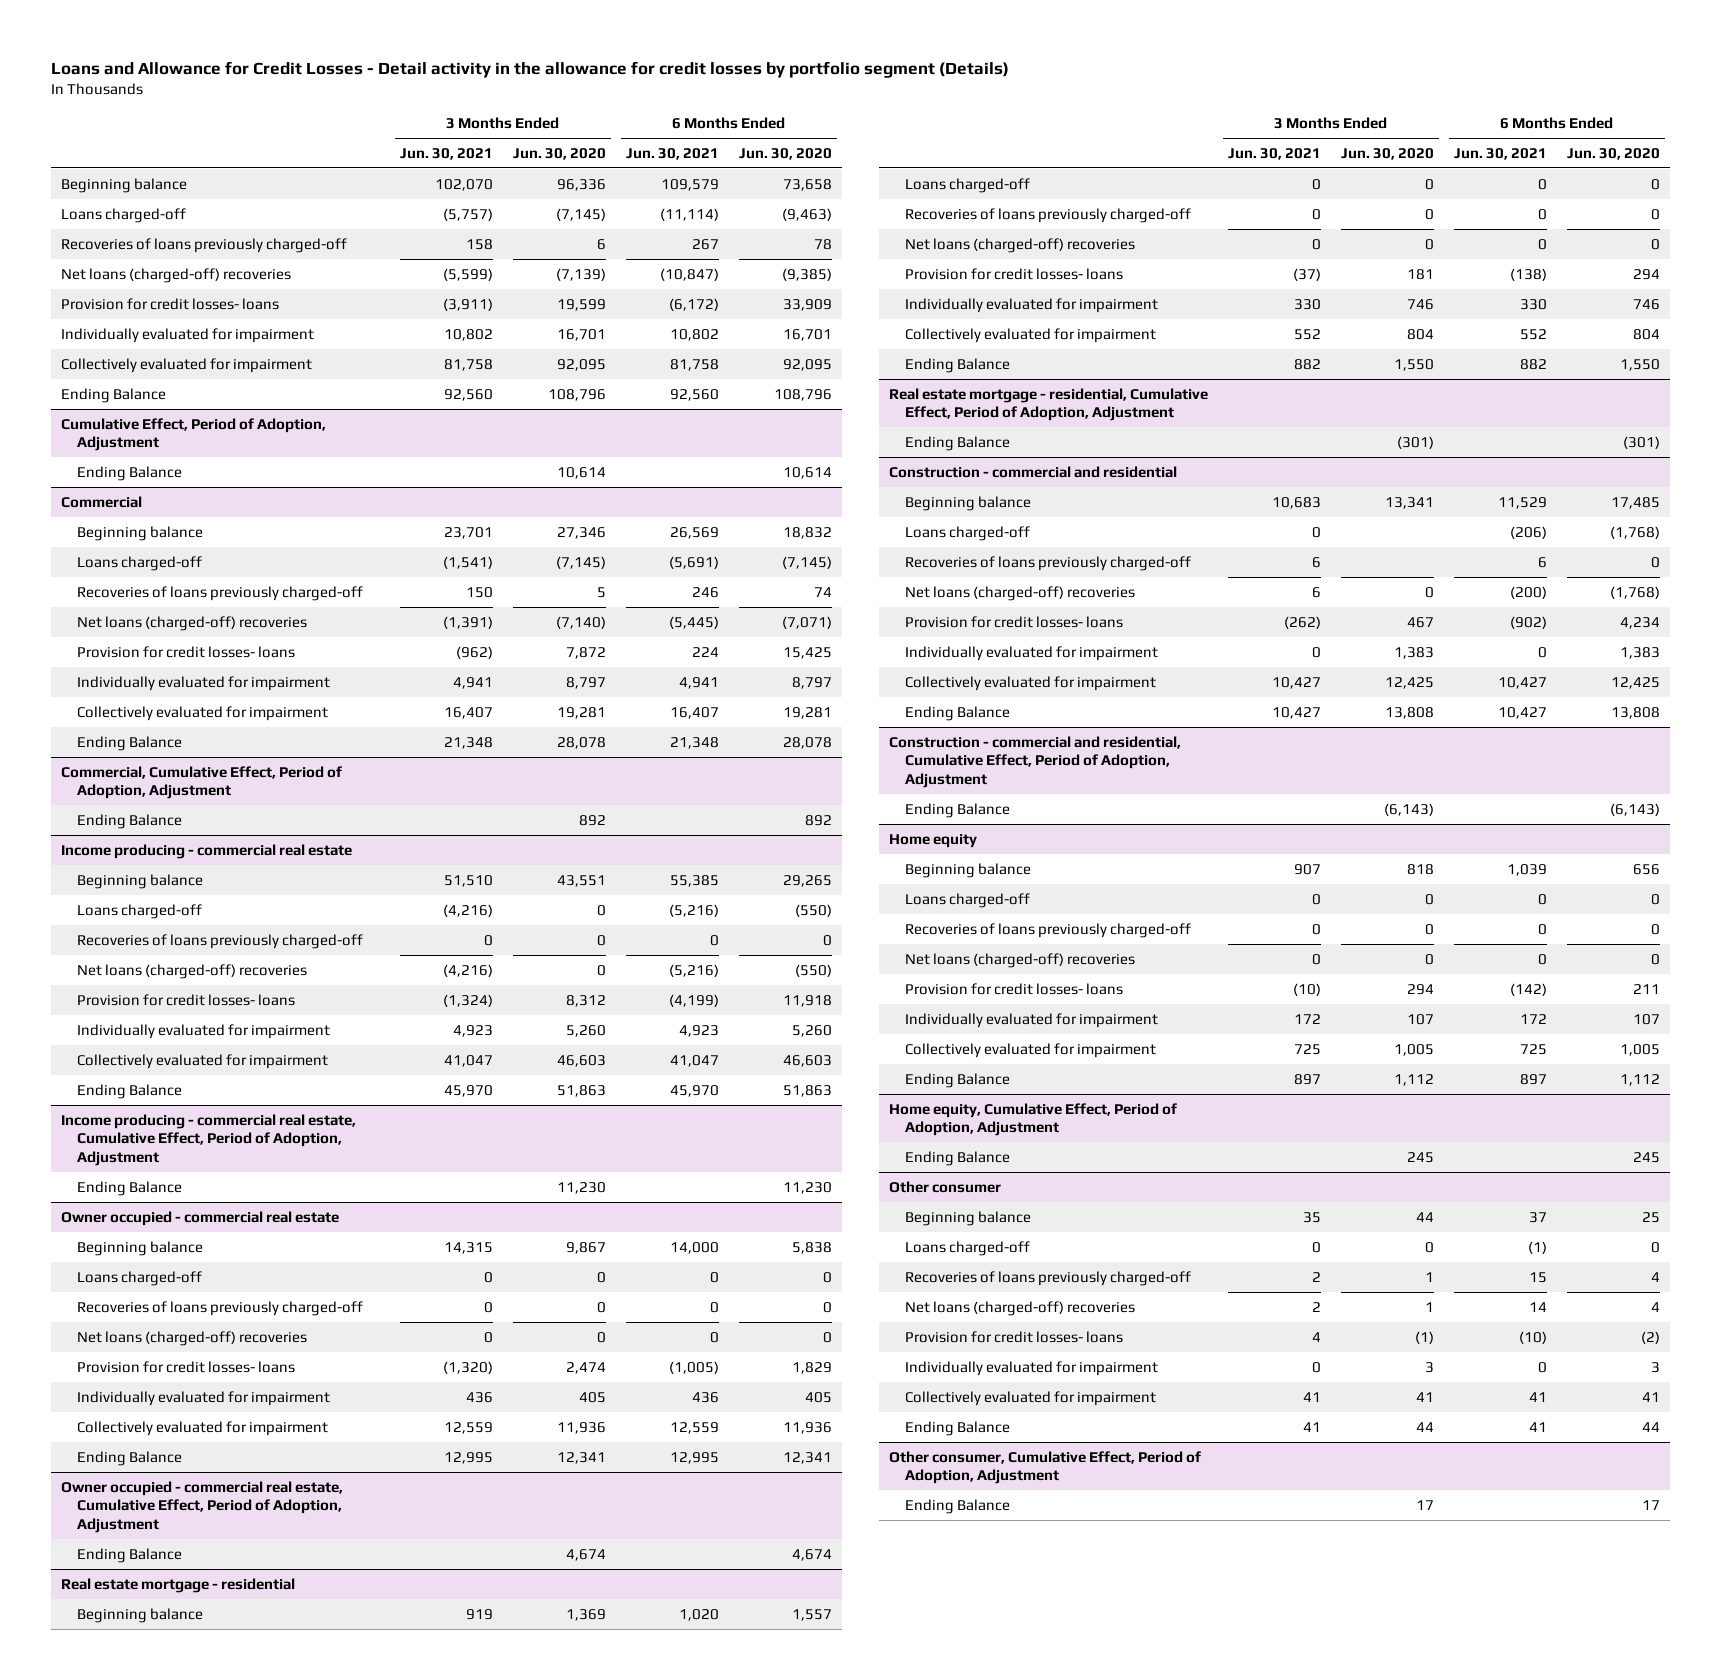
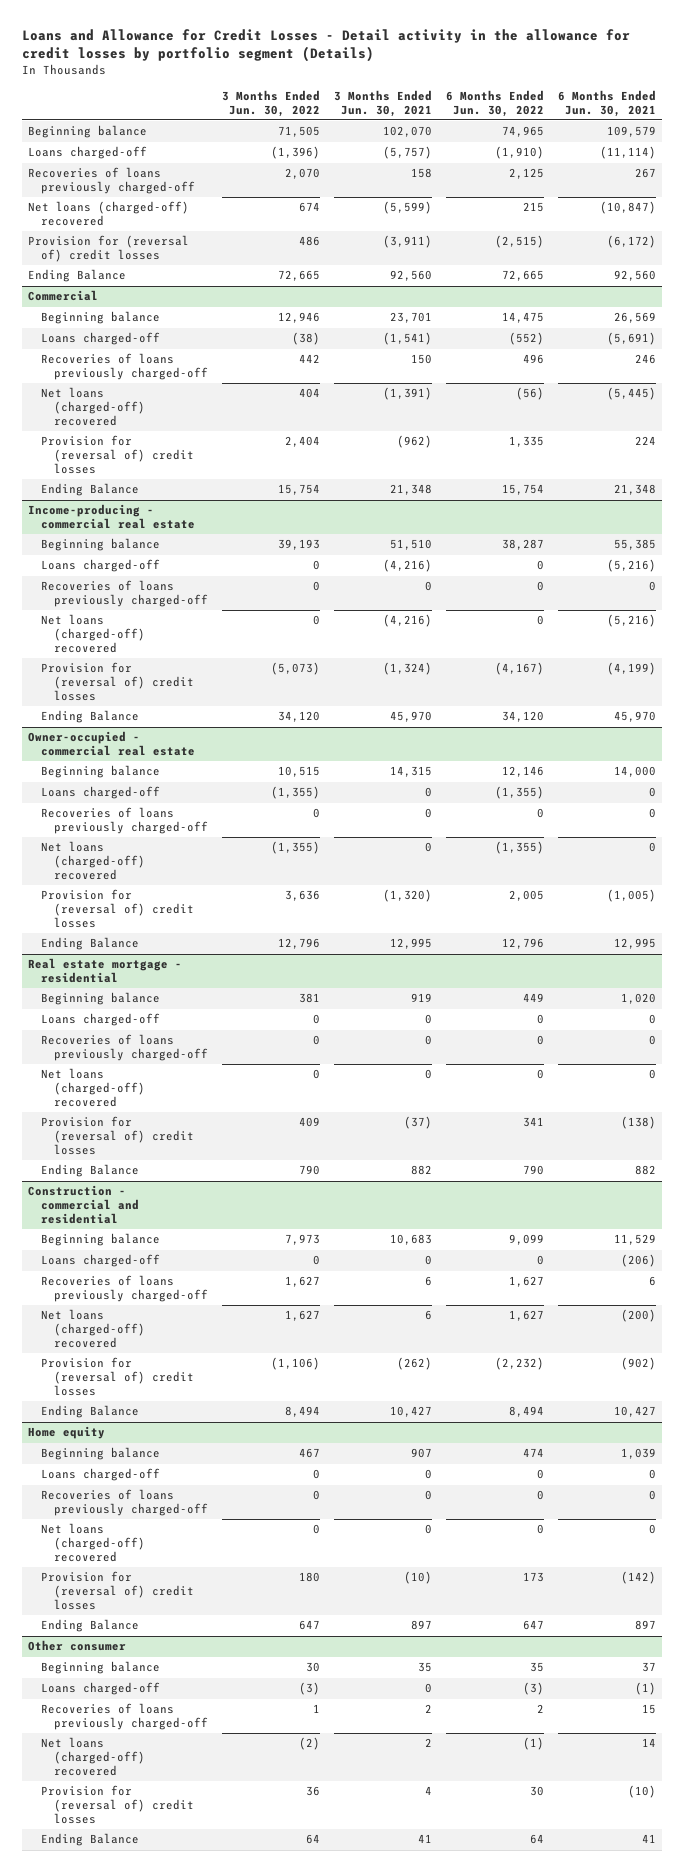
[512,147,606,160] Jun. 30, 2020 -> none
[738,147,832,160] Jun. 30, 2020 -> none
none -> [222,89,321,117] 3 Months Ended Jun. 30, 2022
none -> [445,89,544,117] 6 Months Ended Jun. 30, 2022
[60,327,314,343] Individually evaluated for impairment -> none
[60,357,312,373] Collectively evaluated for impairment -> none
[60,267,291,283] Net loans (charged-off) recoveries -> [28,201,190,227] Net loans (charged-off) recovered
[60,297,279,310] Provision for credit losses- loans -> [28,235,190,263] Provision for (reversal of) credit losses
[60,417,326,452] Cumulative Effect, Period of Adoption, Adjustment -> none
[77,465,183,481] Ending Balance -> none
[77,675,331,691] Individually evaluated for impairment -> none
[77,705,329,721] Collectively evaluated for impairment -> none
[77,615,308,631] Net loans (charged-off) recoveries -> [41,387,146,427] Net loans (charged-off) recovered
[77,645,296,658] Provision for credit losses- loans -> [41,435,195,475] Provision for (reversal of) credit losses
[60,765,342,800] Commercial, Cumulative Effect, Period of Adoption, Adjustment -> none
[77,813,183,829] Ending Balance -> none
[60,843,352,859] Income producing - commercial real estate -> [28,504,196,530] Income-producing - commercial real estate
[77,1023,331,1039] Individually evaluated for impairment -> none
[77,1053,329,1069] Collectively evaluated for impairment -> none
[77,963,308,979] Net loans (charged-off) recoveries -> [41,614,146,654] Net loans (charged-off) recovered
[77,993,296,1006] Provision for credit losses- loans -> [41,662,195,702] Provision for (reversal of) credit losses
[60,1113,356,1166] Income producing - commercial real estate, Cumulative Effect, Period of Adoption, Adjustment -> none
[77,1180,183,1196] Ending Balance -> none
[60,1210,339,1226] Owner occupied - commercial real estate -> [28,731,196,757] Owner-occupied - commercial real estate
[77,1390,331,1406] Individually evaluated for impairment -> none
[77,1420,329,1436] Collectively evaluated for impairment -> none
[77,1330,308,1346] Net loans (charged-off) recoveries -> [41,841,146,881] Net loans (charged-off) recovered
[77,1360,296,1373] Provision for credit losses- loans -> [41,889,195,929] Provision for (reversal of) credit losses
[60,1480,343,1533] Owner occupied - commercial real estate, Cumulative Effect, Period of Adoption, Adjustment -> none
[77,1547,183,1563] Ending Balance -> none
[905,297,1159,313] Individually evaluated for impairment -> none
[905,327,1157,343] Collectively evaluated for impairment -> none
[905,237,1136,253] Net loans (charged-off) recoveries -> [41,1068,146,1108] Net loans (charged-off) recovered
[905,267,1124,280] Provision for credit losses- loans -> [41,1116,195,1156] Provision for (reversal of) credit losses
[888,387,1208,422] Real estate mortgage - residential, Cumulative Effect, Period of Adoption, Adjustment -> none
[905,435,1011,451] Ending Balance -> none
[905,645,1159,661] Individually evaluated for impairment -> none
[905,675,1157,691] Collectively evaluated for impairment -> none
[905,585,1136,601] Net loans (charged-off) recoveries -> [41,1309,146,1349] Net loans (charged-off) recovered
[905,615,1124,628] Provision for credit losses- loans -> [41,1357,195,1397] Provision for (reversal of) credit losses
[888,735,1181,788] Construction - commercial and residential, Cumulative Effect, Period of Adoption, Adjustment -> none
[905,802,1011,818] Ending Balance -> none
[905,1012,1159,1028] Individually evaluated for impairment -> none
[905,1042,1157,1058] Collectively evaluated for impairment -> none
[905,952,1136,968] Net loans (charged-off) recoveries -> [41,1523,146,1563] Net loans (charged-off) recovered
[905,982,1124,995] Provision for credit losses- loans -> [41,1571,195,1611] Provision for (reversal of) credit losses
[888,1102,1177,1137] Home equity, Cumulative Effect, Period of Adoption, Adjustment -> none
[905,1150,1011,1166] Ending Balance -> none
[905,1360,1159,1376] Individually evaluated for impairment -> none
[905,1390,1157,1406] Collectively evaluated for impairment -> none
[905,1300,1136,1316] Net loans (charged-off) recoveries -> [41,1737,146,1777] Net loans (charged-off) recovered
[905,1330,1124,1343] Provision for credit losses- loans -> [41,1785,195,1825] Provision for (reversal of) credit losses
[888,1450,1201,1485] Other consumer, Cumulative Effect, Period of Adoption, Adjustment -> none
[905,1498,1011,1514] Ending Balance -> none

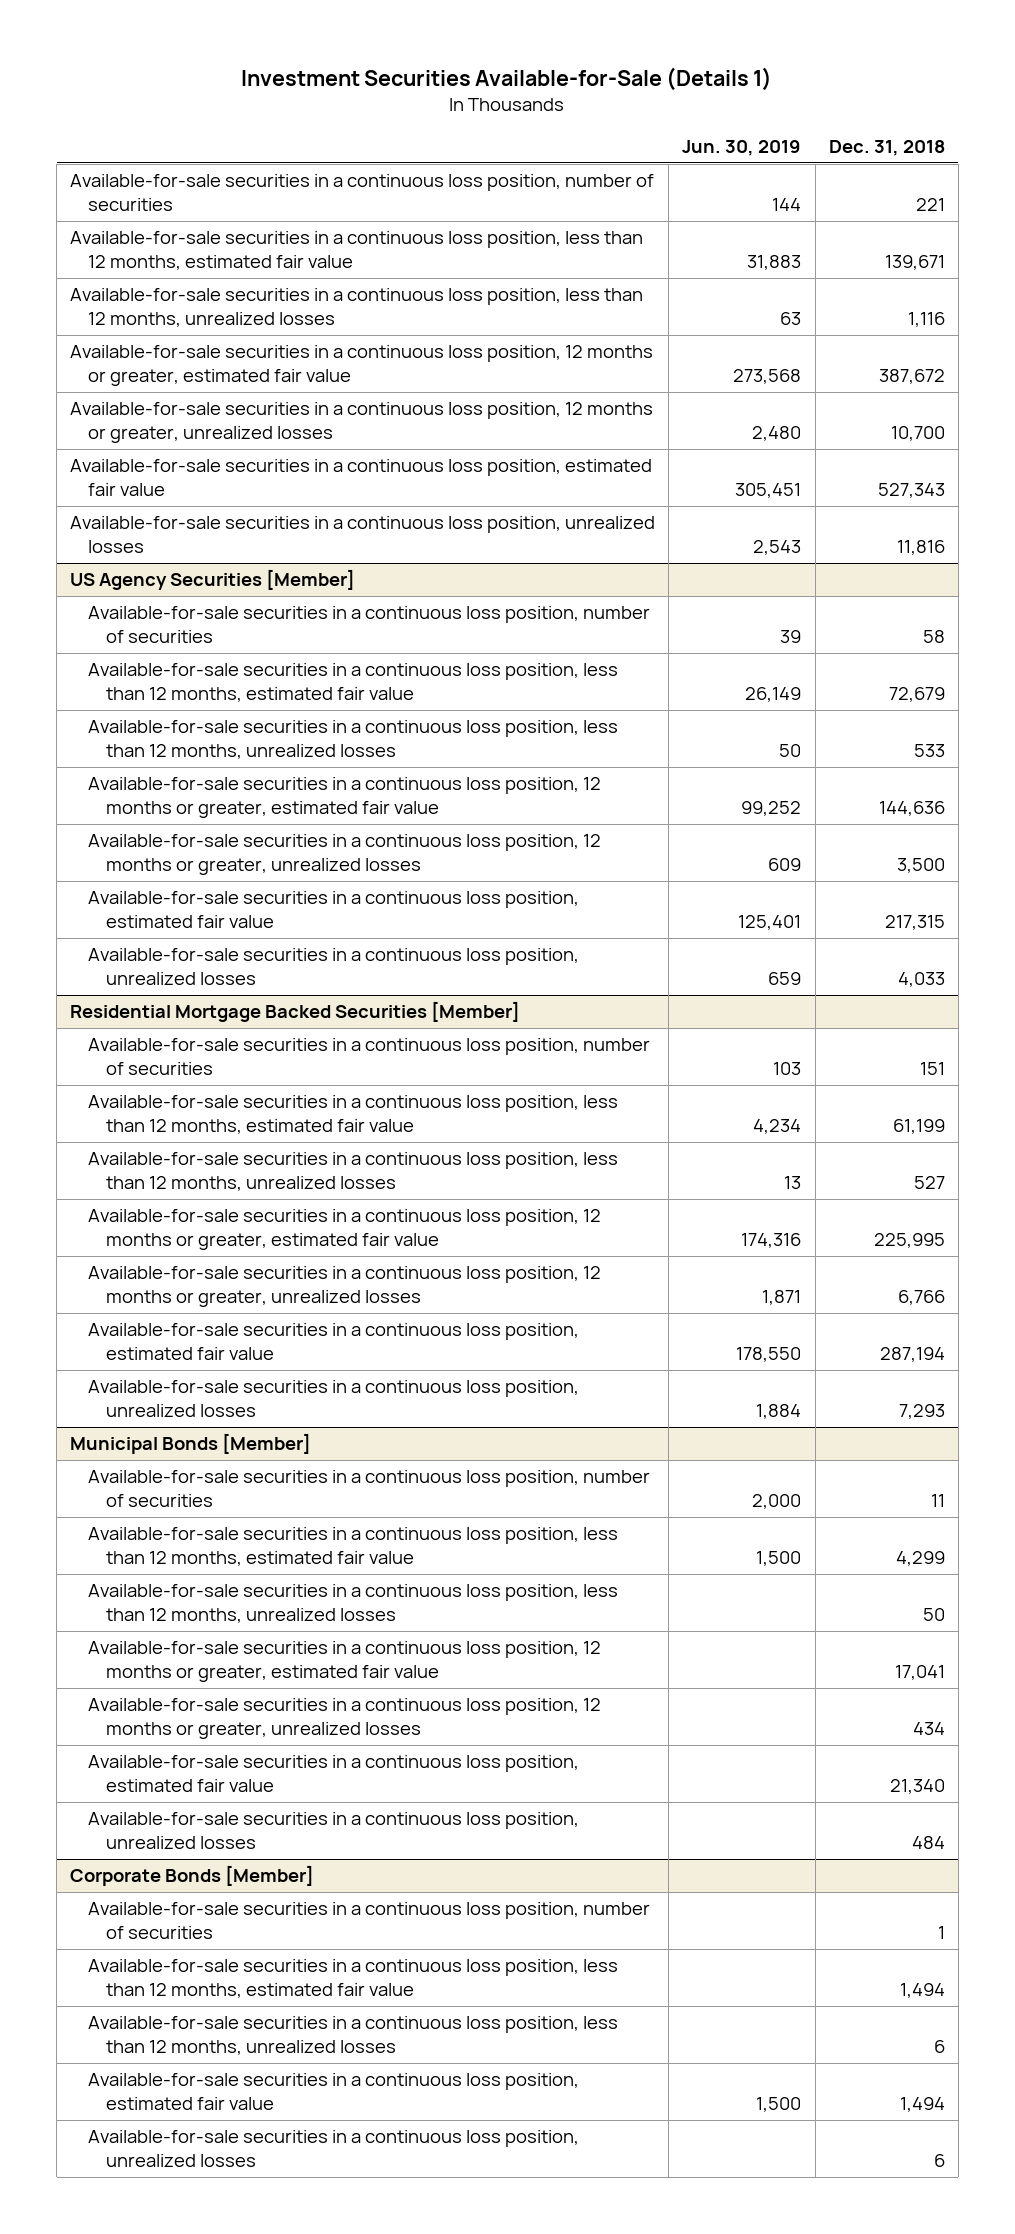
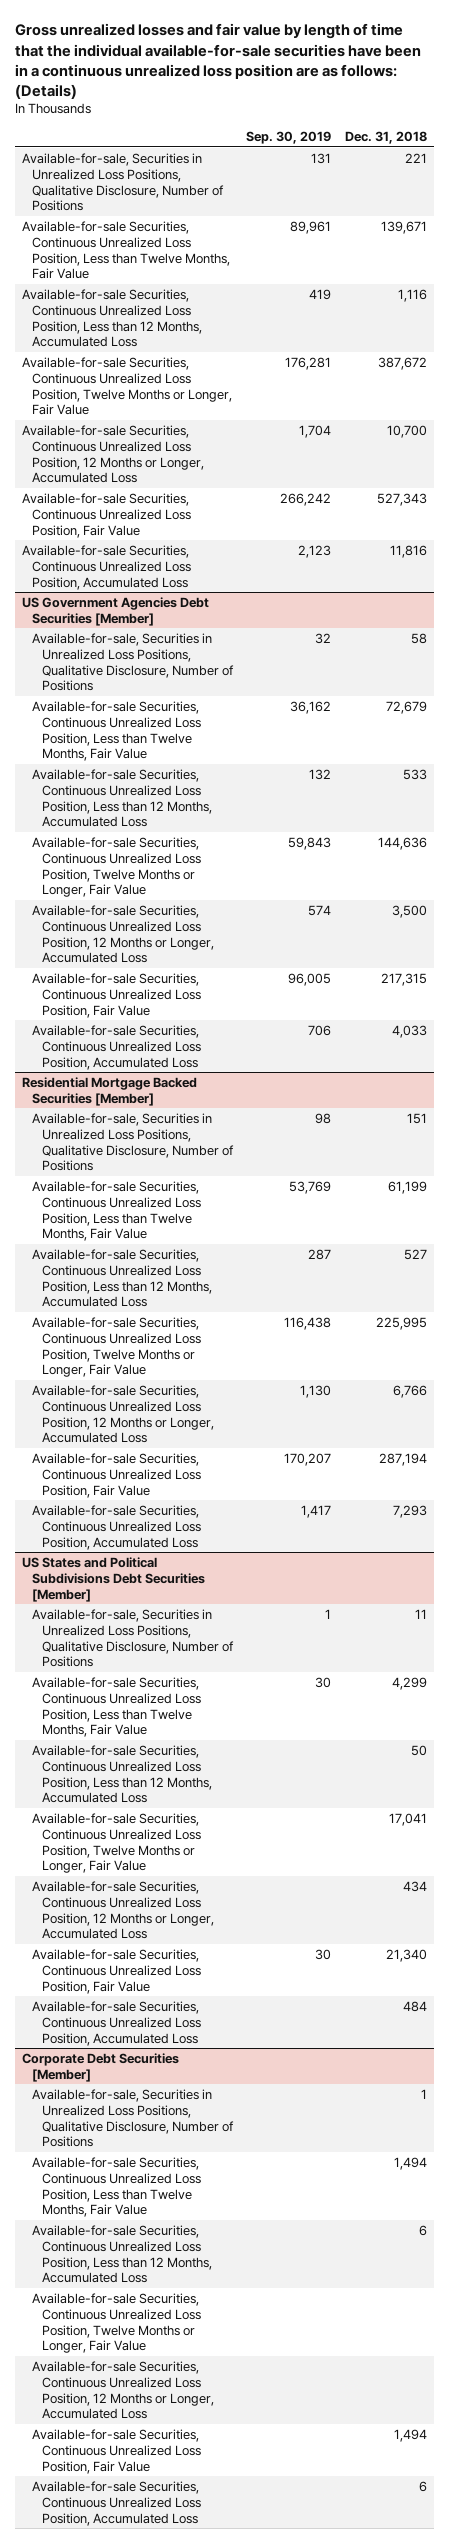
[241,66,773,91] Investment Securities Available-for-Sale (Details 1) -> [15,23,422,99] Gross unrealized losses and fair value by length of time that the individual available-for-sale securities have been in a continuous unrealized loss position are as follows: (Details)
[682,139,802,156] Jun. 30, 2019 -> none
none -> [246,130,332,144] Sep. 30, 2019
[70,174,655,211] Available-for-sale securities in a continuous loss position, number of securities -> [22,152,224,212] Available-for-sale, Securities in Unrealized Loss Positions, Qualitative Disclosure, Number of Positions
[70,231,644,270] Available-for-sale securities in a continuous loss position, less than 12 months, estimated fair value -> [22,220,230,280] Available-for-sale Securities, Continuous Unrealized Loss Position, Less than Twelve Months, Fair Value
[70,288,644,327] Available-for-sale securities in a continuous loss position, less than 12 months, unrealized losses -> [22,288,202,348] Available-for-sale Securities, Continuous Unrealized Loss Position, Less than 12 Months, Accumulated Loss
[70,345,654,386] Available-for-sale securities in a continuous loss position, 12 months or greater, estimated fair value -> [22,356,232,416] Available-for-sale Securities, Continuous Unrealized Loss Position, Twelve Months or Longer, Fair Value
[70,402,654,443] Available-for-sale securities in a continuous loss position, 12 months or greater, unrealized losses -> [22,424,204,484] Available-for-sale Securities, Continuous Unrealized Loss Position, 12 Months or Longer, Accumulated Loss
[70,459,653,496] Available-for-sale securities in a continuous loss position, estimated fair value -> [22,492,191,538] Available-for-sale Securities, Continuous Unrealized Loss Position, Fair Value
[70,516,656,553] Available-for-sale securities in a continuous loss position, unrealized losses -> [22,544,191,590] Available-for-sale Securities, Continuous Unrealized Loss Position, Accumulated Loss
[70,569,356,591] US Agency Securities [Member] -> [22,596,210,626] US Government Agencies Debt Securities [Member]
[88,606,651,643] Available-for-sale securities in a continuous loss position, number of securities -> [31,632,234,692] Available-for-sale, Securities in Unrealized Loss Positions, Qualitative Disclosure, Number of Positions
[88,663,619,702] Available-for-sale securities in a continuous loss position, less than 12 months, estimated fair value -> [31,700,201,762] Available-for-sale Securities, Continuous Unrealized Loss Position, Less than Twelve Months, Fair Value
[88,720,619,759] Available-for-sale securities in a continuous loss position, less than 12 months, unrealized losses -> [31,768,212,828] Available-for-sale Securities, Continuous Unrealized Loss Position, Less than 12 Months, Accumulated Loss
[88,777,602,818] Available-for-sale securities in a continuous loss position, 12 months or greater, estimated fair value -> [31,836,201,898] Available-for-sale Securities, Continuous Unrealized Loss Position, Twelve Months or Longer, Fair Value
[88,834,602,875] Available-for-sale securities in a continuous loss position, 12 months or greater, unrealized losses -> [31,904,214,964] Available-for-sale Securities, Continuous Unrealized Loss Position, 12 Months or Longer, Accumulated Loss
[88,891,580,928] Available-for-sale securities in a continuous loss position, estimated fair value -> [31,972,201,1018] Available-for-sale Securities, Continuous Unrealized Loss Position, Fair Value
[88,948,580,985] Available-for-sale securities in a continuous loss position, unrealized losses -> [31,1024,201,1070] Available-for-sale Securities, Continuous Unrealized Loss Position, Accumulated Loss
[88,1038,651,1075] Available-for-sale securities in a continuous loss position, number of securities -> [31,1112,234,1172] Available-for-sale, Securities in Unrealized Loss Positions, Qualitative Disclosure, Number of Positions
[88,1095,619,1134] Available-for-sale securities in a continuous loss position, less than 12 months, estimated fair value -> [31,1180,201,1242] Available-for-sale Securities, Continuous Unrealized Loss Position, Less than Twelve Months, Fair Value
[88,1152,619,1191] Available-for-sale securities in a continuous loss position, less than 12 months, unrealized losses -> [31,1248,212,1308] Available-for-sale Securities, Continuous Unrealized Loss Position, Less than 12 Months, Accumulated Loss
[88,1209,602,1250] Available-for-sale securities in a continuous loss position, 12 months or greater, estimated fair value -> [31,1316,201,1378] Available-for-sale Securities, Continuous Unrealized Loss Position, Twelve Months or Longer, Fair Value
[88,1266,602,1307] Available-for-sale securities in a continuous loss position, 12 months or greater, unrealized losses -> [31,1384,214,1444] Available-for-sale Securities, Continuous Unrealized Loss Position, 12 Months or Longer, Accumulated Loss
[88,1323,580,1360] Available-for-sale securities in a continuous loss position, estimated fair value -> [31,1452,201,1498] Available-for-sale Securities, Continuous Unrealized Loss Position, Fair Value
[88,1380,580,1417] Available-for-sale securities in a continuous loss position, unrealized losses -> [31,1504,201,1550] Available-for-sale Securities, Continuous Unrealized Loss Position, Accumulated Loss
[70,1433,312,1455] Municipal Bonds [Member] -> [22,1556,205,1602] US States and Political Subdivisions Debt Securities [Member]
[88,1470,651,1507] Available-for-sale securities in a continuous loss position, number of securities -> [31,1608,234,1668] Available-for-sale, Securities in Unrealized Loss Positions, Qualitative Disclosure, Number of Positions
[88,1527,619,1566] Available-for-sale securities in a continuous loss position, less than 12 months, estimated fair value -> [31,1676,201,1738] Available-for-sale Securities, Continuous Unrealized Loss Position, Less than Twelve Months, Fair Value
[88,1584,619,1623] Available-for-sale securities in a continuous loss position, less than 12 months, unrealized losses -> [31,1744,212,1804] Available-for-sale Securities, Continuous Unrealized Loss Position, Less than 12 Months, Accumulated Loss
[88,1641,602,1682] Available-for-sale securities in a continuous loss position, 12 months or greater, estimated fair value -> [31,1812,201,1874] Available-for-sale Securities, Continuous Unrealized Loss Position, Twelve Months or Longer, Fair Value
[88,1698,602,1739] Available-for-sale securities in a continuous loss position, 12 months or greater, unrealized losses -> [31,1880,214,1940] Available-for-sale Securities, Continuous Unrealized Loss Position, 12 Months or Longer, Accumulated Loss
[88,1755,580,1792] Available-for-sale securities in a continuous loss position, estimated fair value -> [31,1948,201,1994] Available-for-sale Securities, Continuous Unrealized Loss Position, Fair Value
[88,1812,580,1849] Available-for-sale securities in a continuous loss position, unrealized losses -> [31,2000,201,2046] Available-for-sale Securities, Continuous Unrealized Loss Position, Accumulated Loss
[70,1865,315,1887] Corporate Bonds [Member] -> [22,2052,180,2082] Corporate Debt Securities [Member]
[88,1902,651,1939] Available-for-sale securities in a continuous loss position, number of securities -> [31,2088,234,2148] Available-for-sale, Securities in Unrealized Loss Positions, Qualitative Disclosure, Number of Positions
[88,1959,619,1998] Available-for-sale securities in a continuous loss position, less than 12 months, estimated fair value -> [31,2156,201,2218] Available-for-sale Securities, Continuous Unrealized Loss Position, Less than Twelve Months, Fair Value
[88,2016,619,2055] Available-for-sale securities in a continuous loss position, less than 12 months, unrealized losses -> [31,2224,212,2284] Available-for-sale Securities, Continuous Unrealized Loss Position, Less than 12 Months, Accumulated Loss
none -> [31,2292,201,2354] Available-for-sale Securities, Continuous Unrealized Loss Position, Twelve Months or Longer, Fair Value
none -> [31,2360,214,2420] Available-for-sale Securities, Continuous Unrealized Loss Position, 12 Months or Longer, Accumulated Loss
[88,2073,580,2110] Available-for-sale securities in a continuous loss position, estimated fair value -> [31,2428,201,2474] Available-for-sale Securities, Continuous Unrealized Loss Position, Fair Value
[88,2130,580,2167] Available-for-sale securities in a continuous loss position, unrealized losses -> [31,2480,201,2526] Available-for-sale Securities, Continuous Unrealized Loss Position, Accumulated Loss

